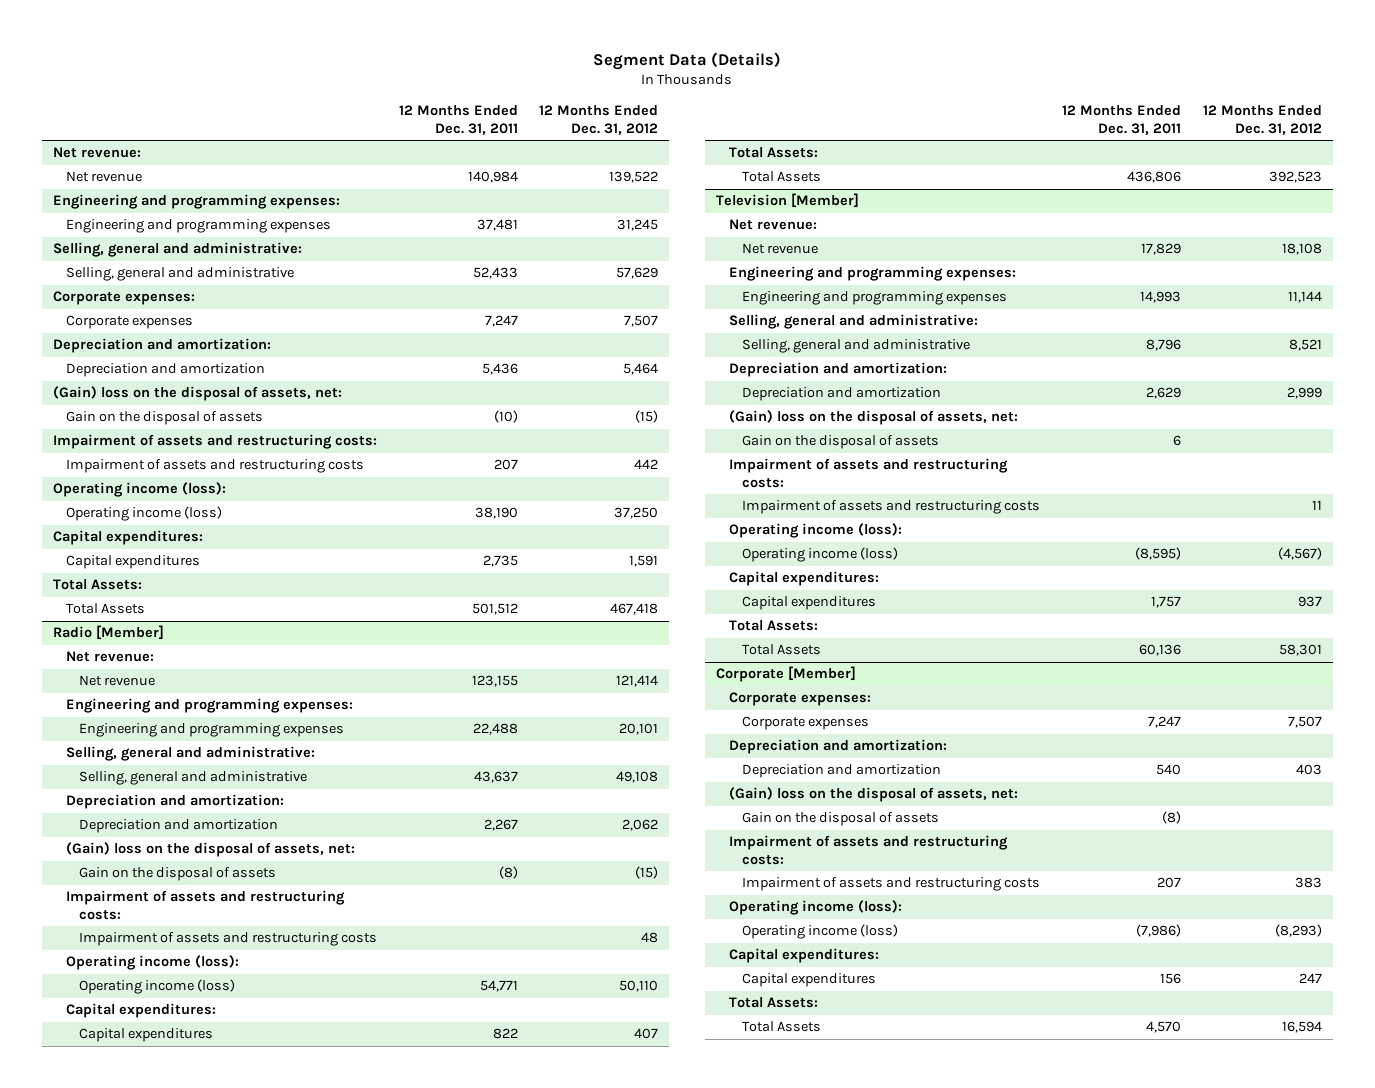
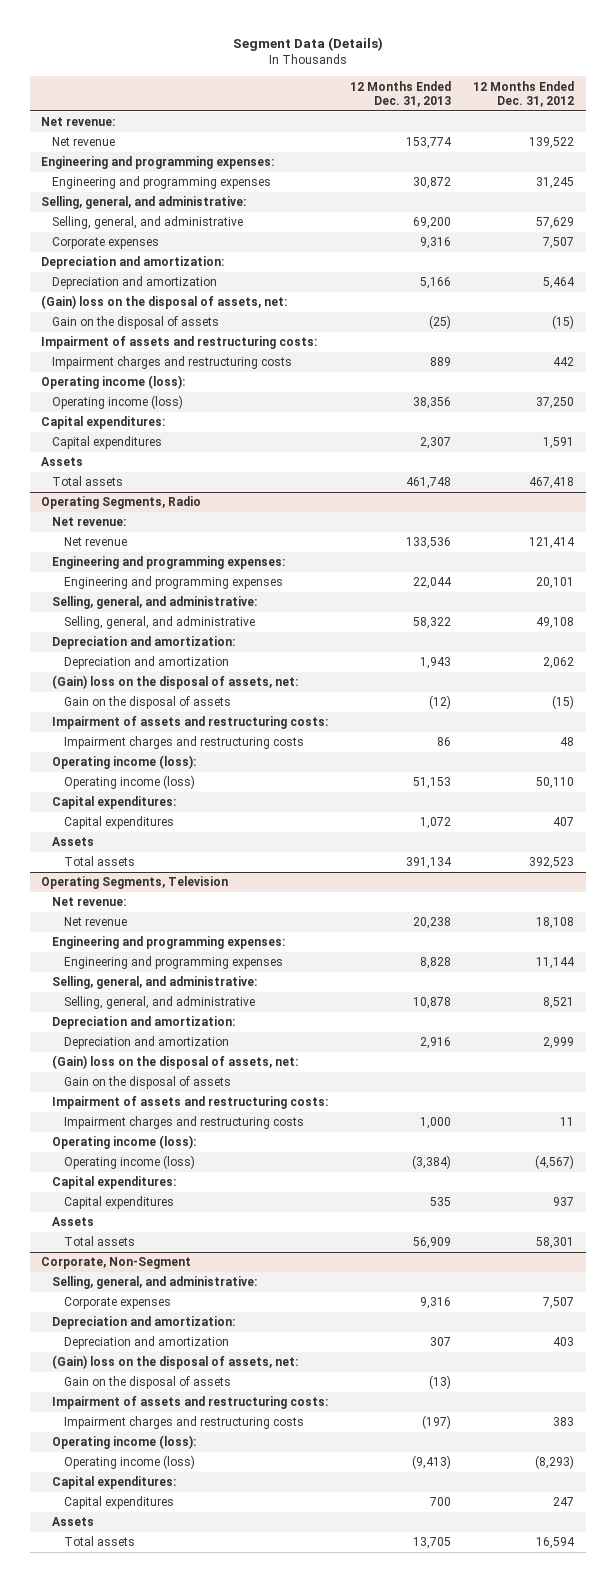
[398,105,518,135] 12 Months Ended Dec. 31, 2011 -> none
none -> [350,80,452,107] 12 Months Ended Dec. 31, 2013
[52,291,195,306] Corporate expenses: -> none
[52,242,302,258] Selling, general and administrative: -> [40,196,246,210] Selling, general, and administrative:
[65,267,294,282] Selling, general and administrative -> [52,216,244,230] Selling, general, and administrative
[65,459,364,474] Impairment of assets and restructuring costs -> [52,356,293,370] Impairment charges and restructuring costs
[52,625,164,641] Radio [Member] -> none
[52,579,142,591] Total Assets: -> [40,457,83,467] Assets
[65,603,145,615] Total Assets -> [52,476,124,487] Total assets
none -> [40,496,201,510] Operating Segments, Radio
[65,746,315,762] Selling, general and administrative: -> [52,596,258,610] Selling, general, and administrative:
[78,771,307,786] Selling, general and administrative -> [64,616,256,630] Selling, general, and administrative
[78,932,377,947] Impairment of assets and restructuring costs -> [64,736,305,750] Impairment charges and restructuring costs
[716,193,860,209] Television [Member] -> none
[729,147,819,159] Total Assets: -> [52,837,95,847] Assets
[742,171,822,183] Total Assets -> [64,856,136,867] Total assets
none -> [40,876,228,890] Operating Segments, Television
[729,314,979,330] Selling, general and administrative: -> [52,976,258,990] Selling, general, and administrative:
[742,339,971,354] Selling, general and administrative -> [64,996,256,1010] Selling, general, and administrative
[742,500,1041,515] Impairment of assets and restructuring costs -> [64,1116,305,1130] Impairment charges and restructuring costs
[716,666,857,683] Corporate [Member] -> none
[729,692,872,707] Corporate expenses: -> none
[729,620,819,632] Total Assets: -> [52,1217,95,1227] Assets
[742,644,822,656] Total Assets -> [64,1236,136,1247] Total assets
none -> [40,1257,191,1270] Corporate, Non-Segment
none -> [52,1276,258,1290] Selling, general, and administrative:
[742,877,1041,892] Impairment of assets and restructuring costs -> [64,1416,305,1430] Impairment charges and restructuring costs
[729,997,819,1009] Total Assets: -> [52,1517,95,1527] Assets
[742,1021,822,1033] Total Assets -> [64,1536,136,1547] Total assets

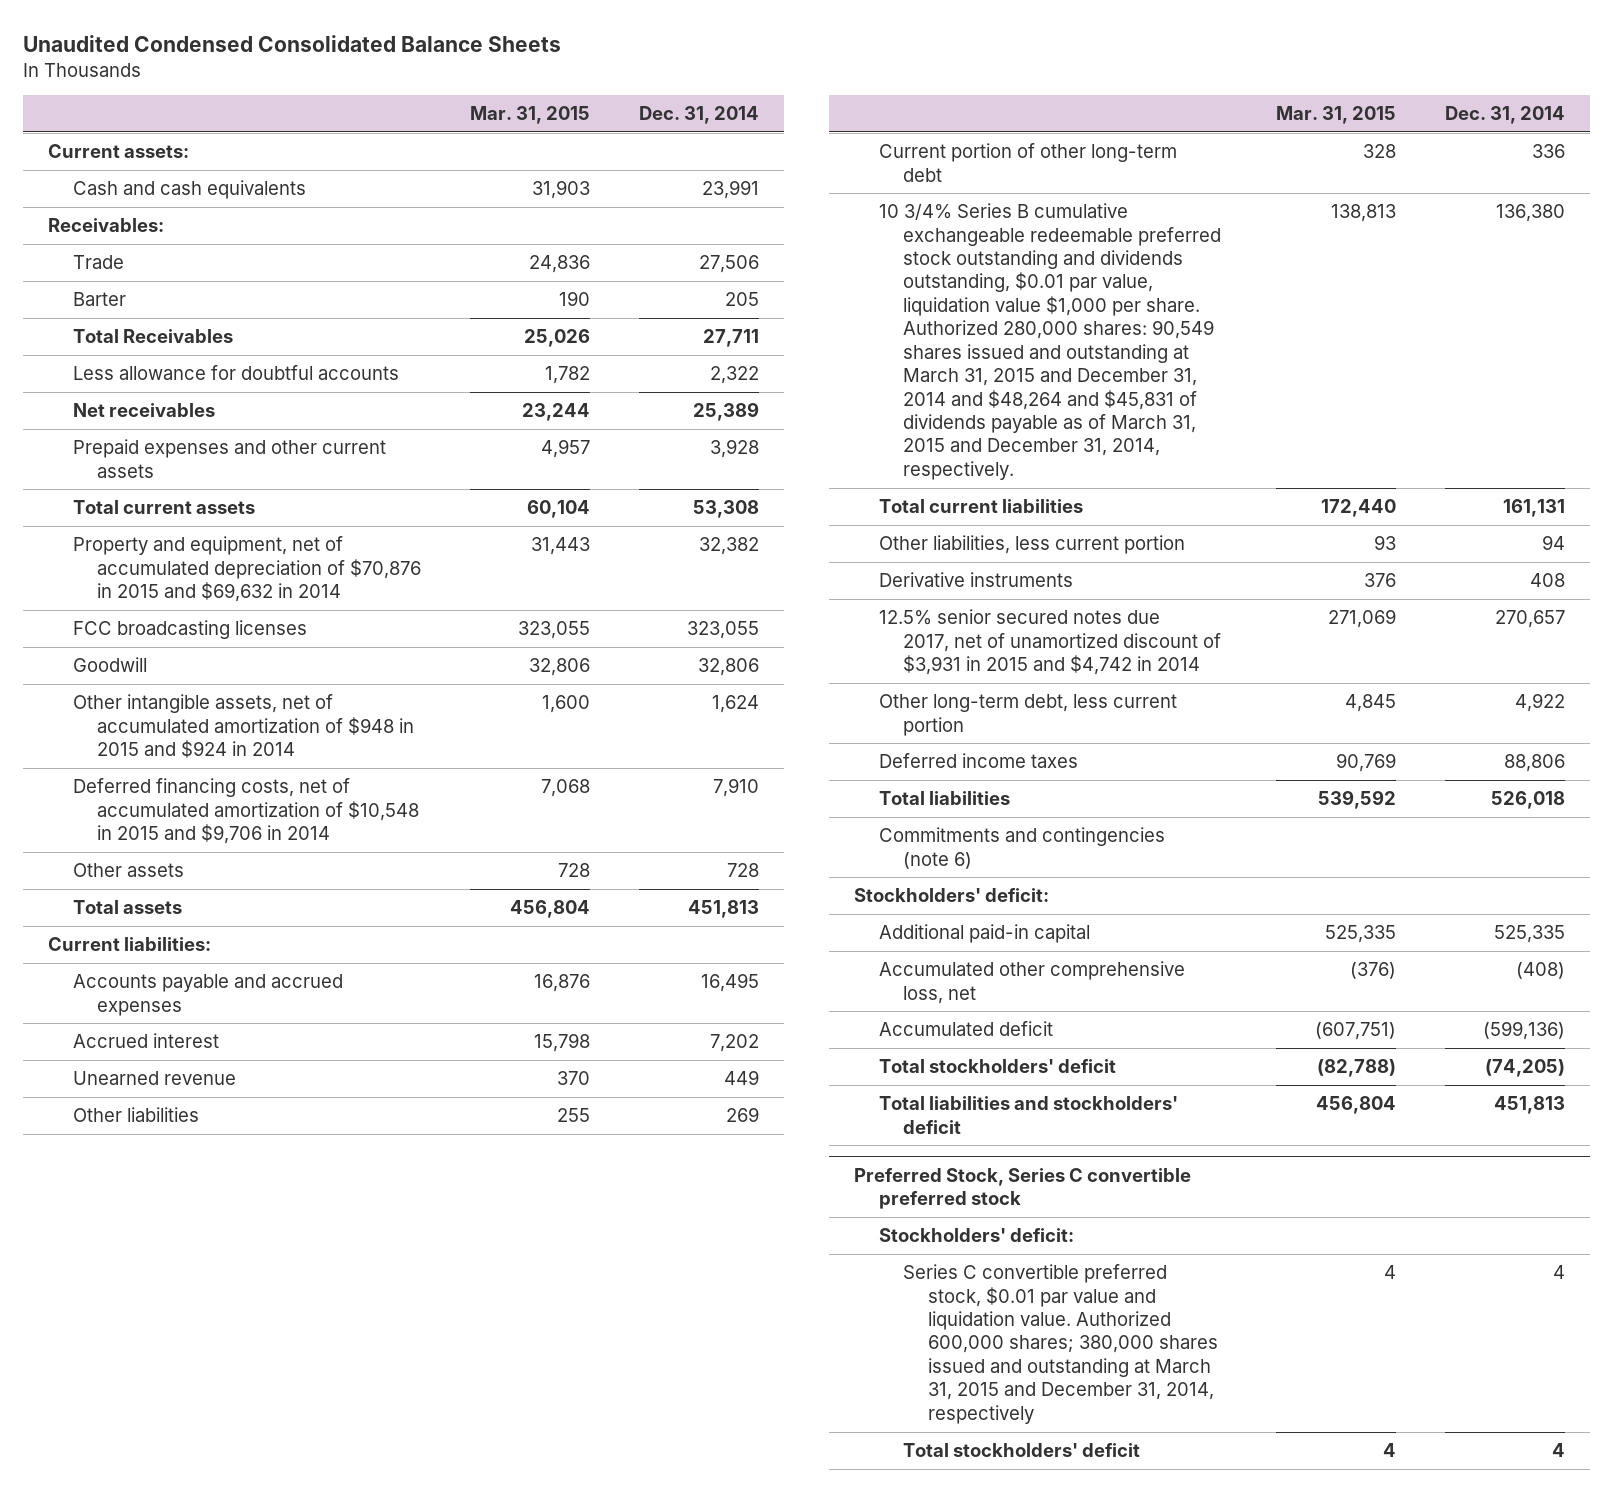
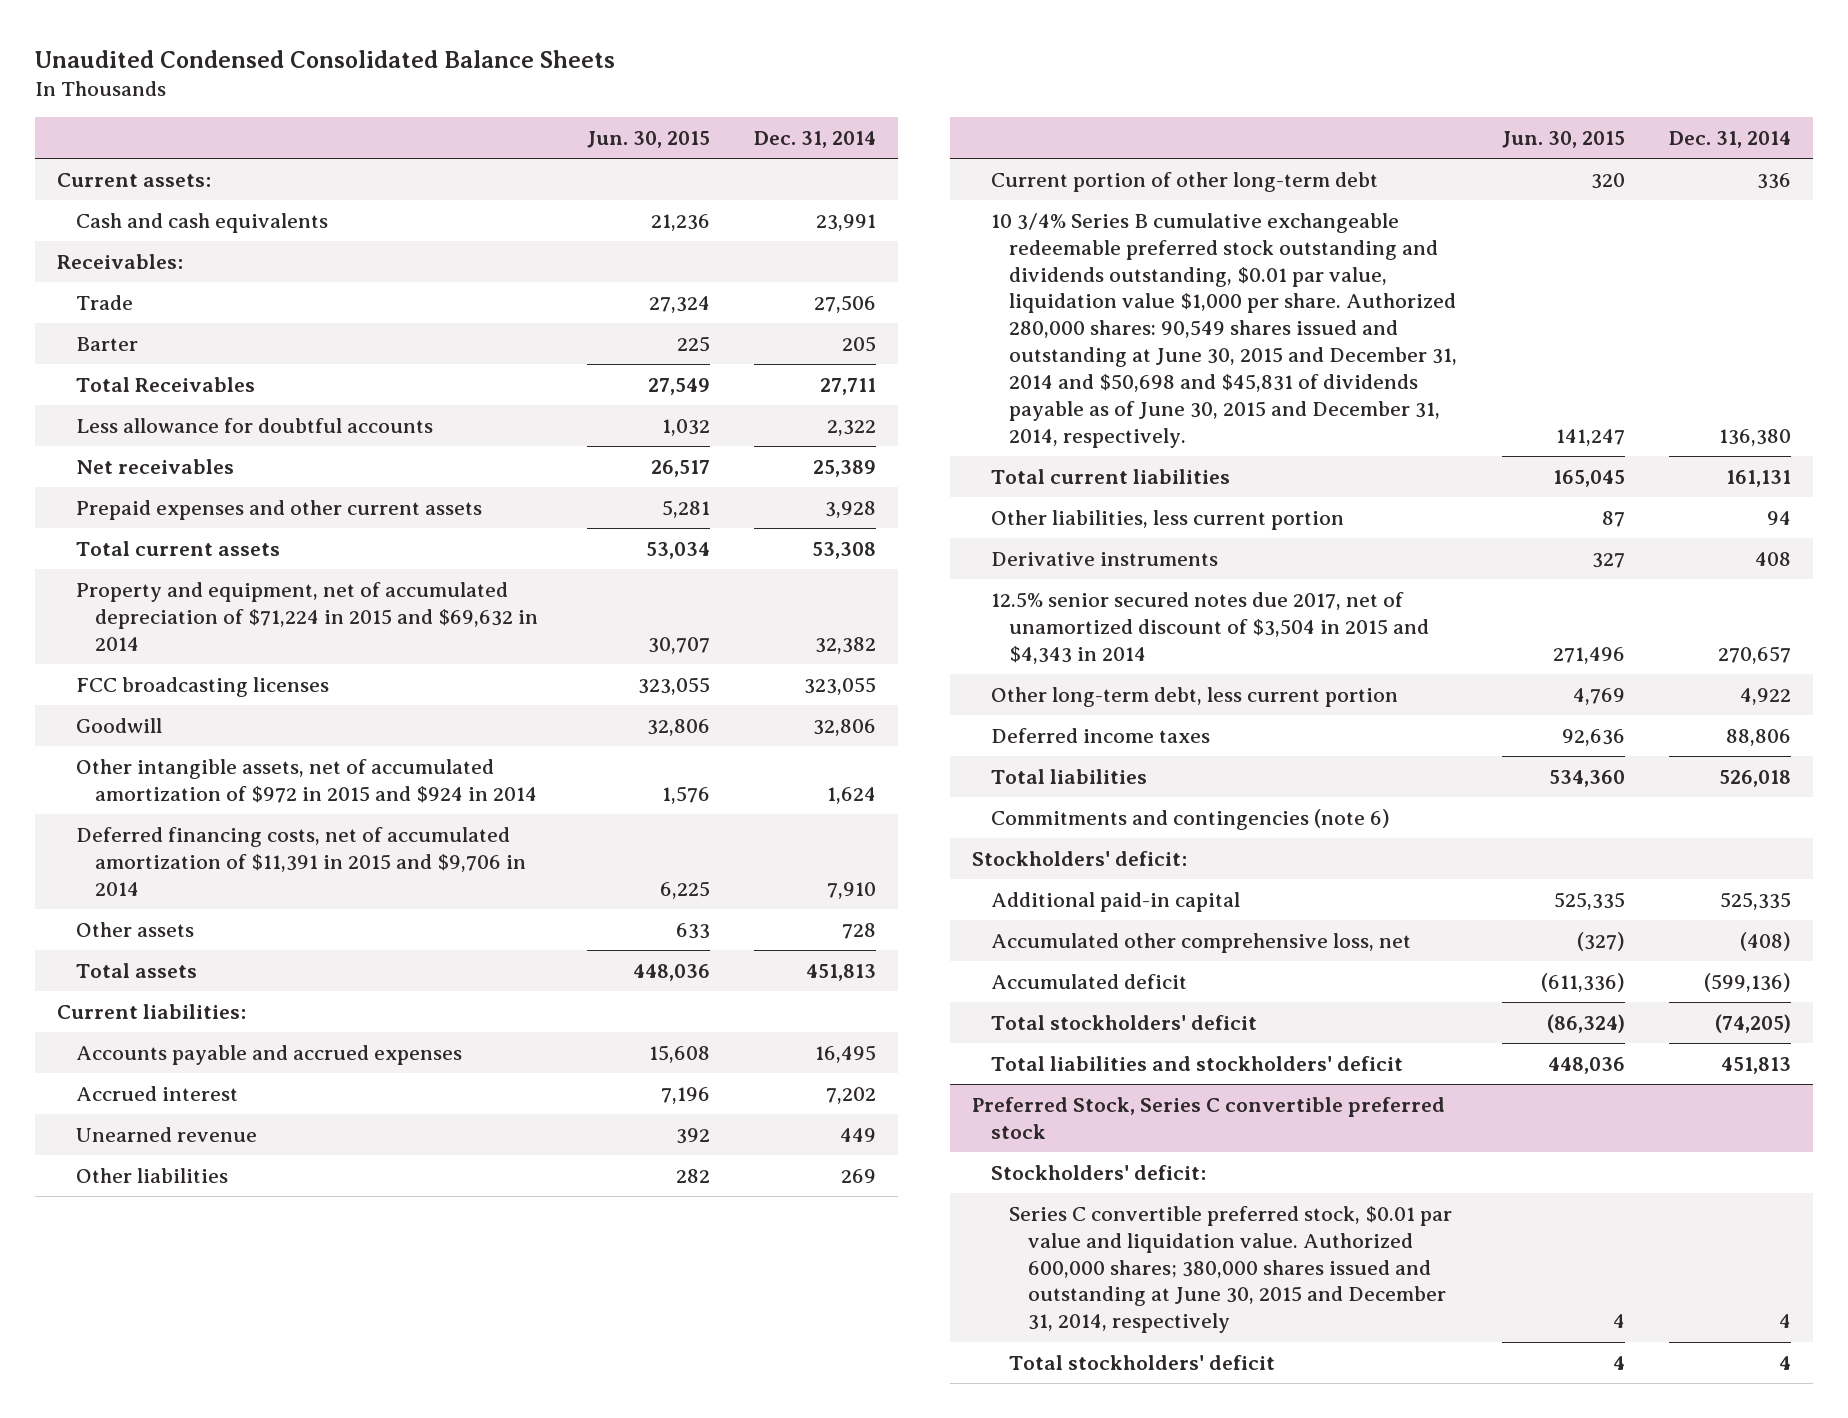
[470,106,591,125] Mar. 31, 2015 -> none
none -> [586,130,710,148] Jun. 30, 2015
[72,536,422,603] Property and equipment, net of accumulated depreciation of $70,876 in 2015 and $69,632 in 2014 -> [76,581,538,651] Property and equipment, net of accumulated depreciation of $71,224 in 2015 and $69,632 in 2014
[72,694,415,759] Other intangible assets, net of accumulated amortization of $948 in 2015 and $924 in 2014 -> [76,758,537,803] Other intangible assets, net of accumulated amortization of $972 in 2015 and $924 in 2014
[72,778,420,845] Deferred financing costs, net of accumulated amortization of $10,548 in 2015 and $9,706 in 2014 -> [76,826,526,896] Deferred financing costs, net of accumulated amortization of $11,391 in 2015 and $9,706 in 2014
[878,203,1222,480] 10 3/4% Series B cumulative exchangeable redeemable preferred stock outstanding and dividends outstanding, $0.01 par value, liquidation value $1,000 per share. Authorized 280,000 shares: 90,549 shares issued and outstanding at March 31, 2015 and December 31, 2014 and $48,264 and $45,831 of dividends payable as of March 31, 2015 and December 31, 2014, respectively. -> [990,212,1458,448] 10 3/4% Series B cumulative exchangeable redeemable preferred stock outstanding and dividends outstanding, $0.01 par value, liquidation value $1,000 per share. Authorized 280,000 shares: 90,549 shares issued and outstanding at June 30, 2015 and December 31, 2014 and $50,698 and $45,831 of dividends payable as of June 30, 2015 and December 31, 2014, respectively.
[878,609,1222,676] 12.5% senior secured notes due 2017, net of unamortized discount of $3,931 in 2015 and $4,742 in 2014 -> [990,591,1430,664] 12.5% senior secured notes due 2017, net of unamortized discount of $3,504 in 2015 and $4,343 in 2014
[903,1264,1219,1424] Series C convertible preferred stock, $0.01 par value and liquidation value. Authorized 600,000 shares; 380,000 shares issued and outstanding at March 31, 2015 and December 31, 2014, respectively -> [1009,1205,1453,1334] Series C convertible preferred stock, $0.01 par value and liquidation value. Authorized 600,000 shares; 380,000 shares issued and outstanding at June 30, 2015 and December 31, 2014, respectively

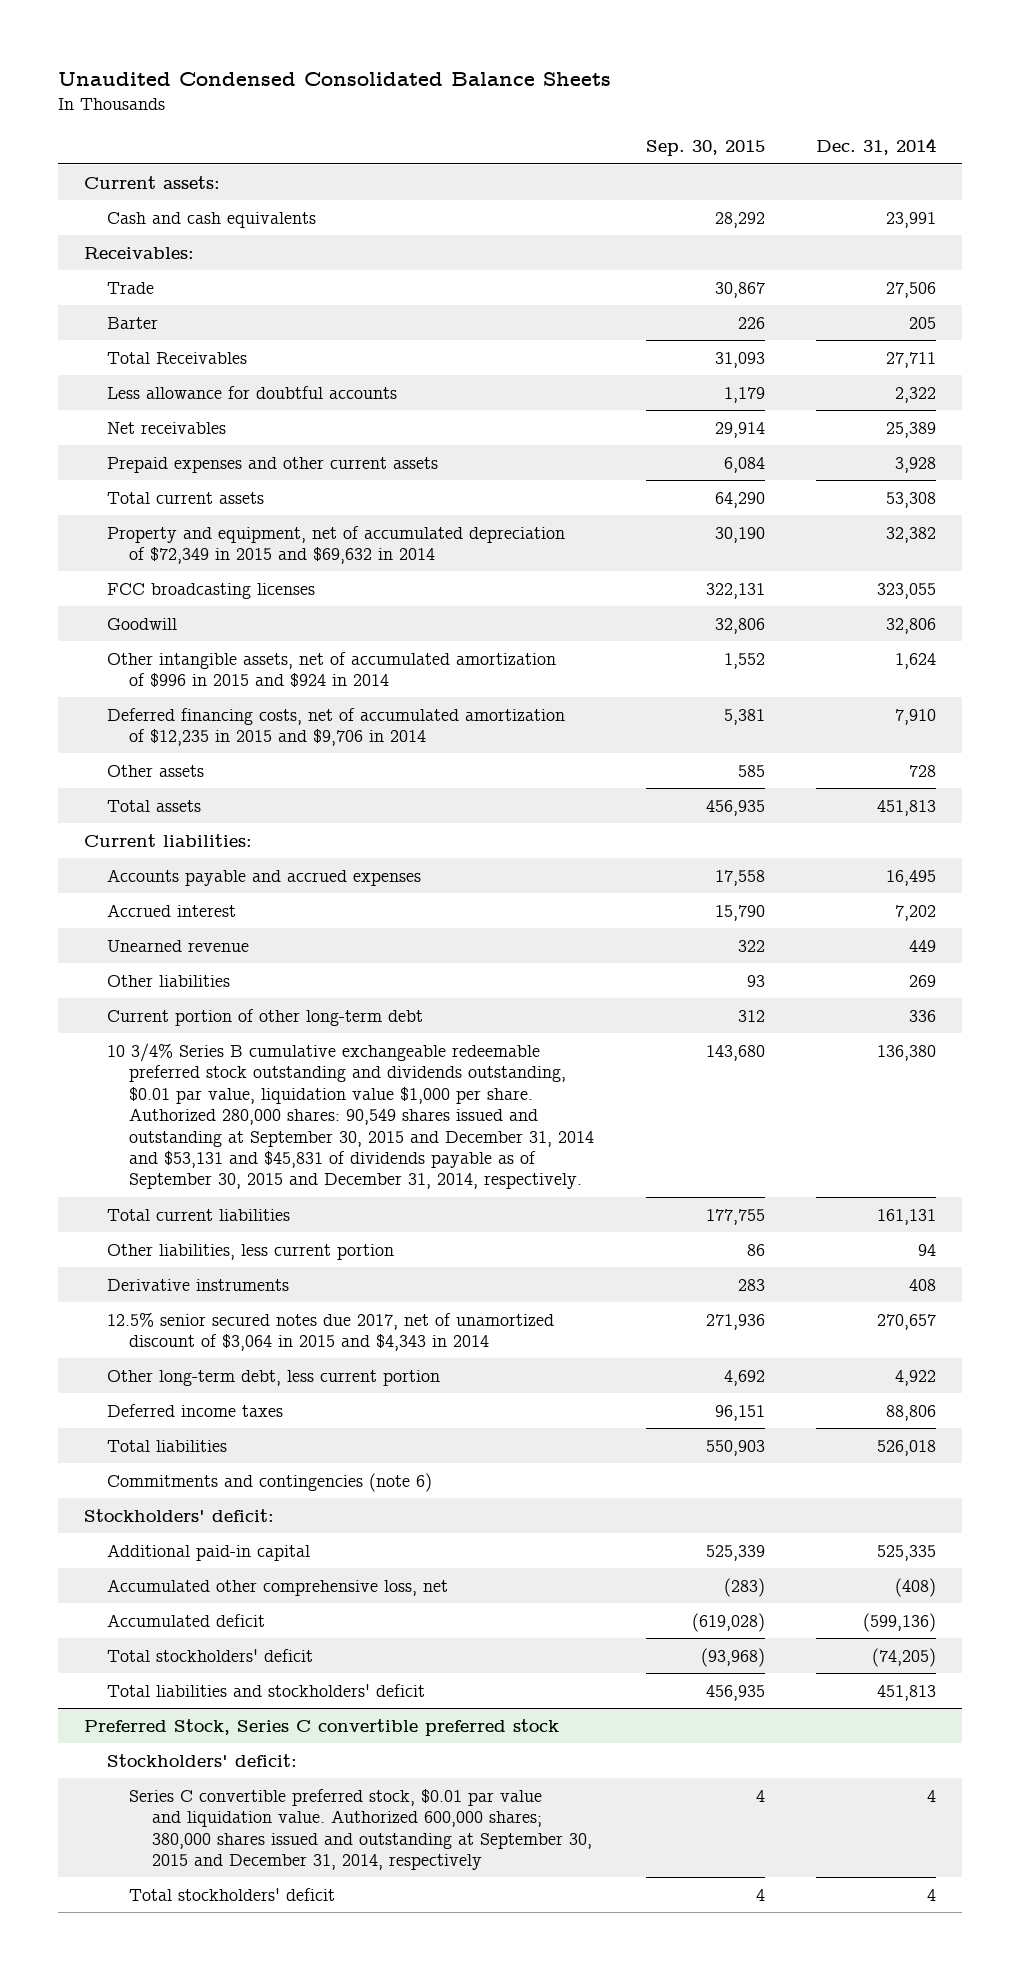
[586,130,710,148] Jun. 30, 2015 -> none
none -> [645,140,765,157] Sep. 30, 2015
[76,581,538,651] Property and equipment, net of accumulated depreciation of $71,224 in 2015 and $69,632 in 2014 -> [106,525,565,565] Property and equipment, net of accumulated depreciation of $72,349 in 2015 and $69,632 in 2014
[76,758,537,803] Other intangible assets, net of accumulated amortization of $972 in 2015 and $924 in 2014 -> [106,651,556,688] Other intangible assets, net of accumulated amortization of $996 in 2015 and $924 in 2014
[76,826,526,896] Deferred financing costs, net of accumulated amortization of $11,391 in 2015 and $9,706 in 2014 -> [106,707,565,747] Deferred financing costs, net of accumulated amortization of $12,235 in 2015 and $9,706 in 2014
[990,212,1458,448] 10 3/4% Series B cumulative exchangeable redeemable preferred stock outstanding and dividends outstanding, $0.01 par value, liquidation value $1,000 per share. Authorized 280,000 shares: 90,549 shares issued and outstanding at June 30, 2015 and December 31, 2014 and $50,698 and $45,831 of dividends payable as of June 30, 2015 and December 31, 2014, respectively. -> [106,1042,595,1190] 10 3/4% Series B cumulative exchangeable redeemable preferred stock outstanding and dividends outstanding, $0.01 par value, liquidation value $1,000 per share. Authorized 280,000 shares: 90,549 shares issued and outstanding at September 30, 2015 and December 31, 2014 and $53,131 and $45,831 of dividends payable as of September 30, 2015 and December 31, 2014, respectively.
[990,591,1430,664] 12.5% senior secured notes due 2017, net of unamortized discount of $3,504 in 2015 and $4,343 in 2014 -> [106,1311,554,1352] 12.5% senior secured notes due 2017, net of unamortized discount of $3,064 in 2015 and $4,343 in 2014
[1009,1205,1453,1334] Series C convertible preferred stock, $0.01 par value and liquidation value. Authorized 600,000 shares; 380,000 shares issued and outstanding at June 30, 2015 and December 31, 2014, respectively -> [129,1788,593,1871] Series C convertible preferred stock, $0.01 par value and liquidation value. Authorized 600,000 shares; 380,000 shares issued and outstanding at September 30, 2015 and December 31, 2014, respectively

